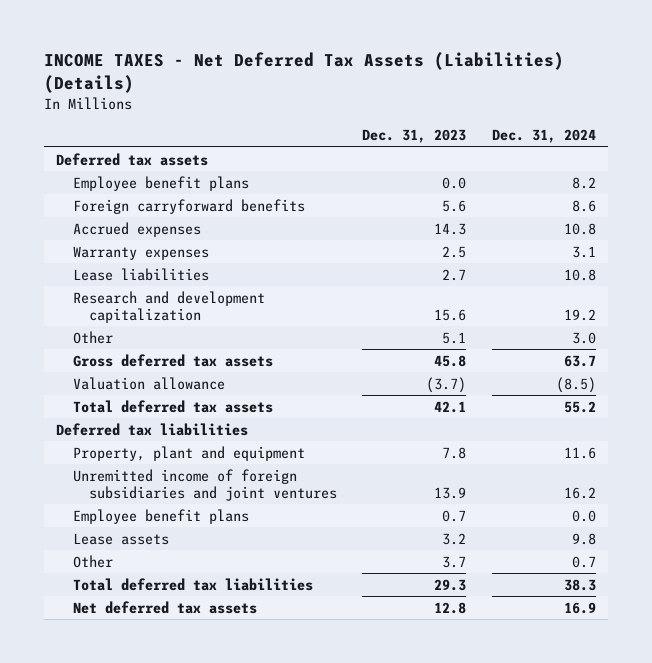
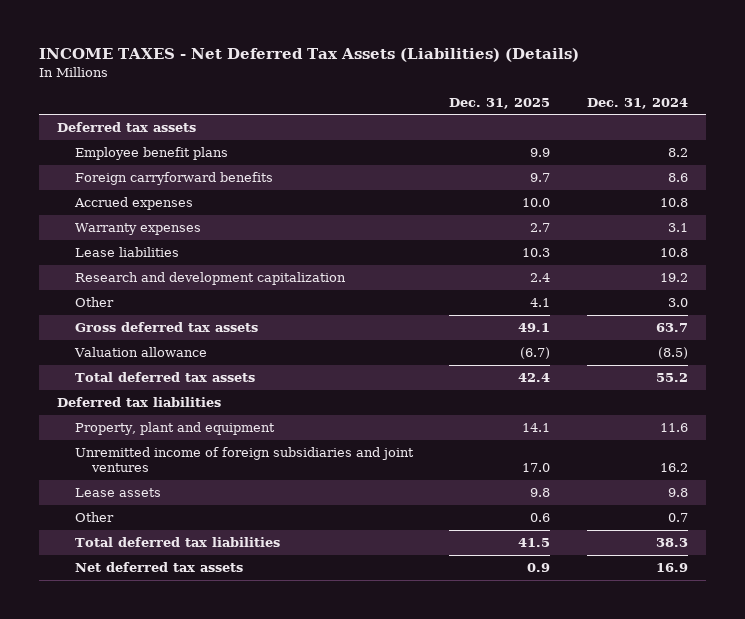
[362,128,467,143] Dec. 31, 2023 -> none
none -> [449,97,551,109] Dec. 31, 2025
[72,508,249,524] Employee benefit plans -> none

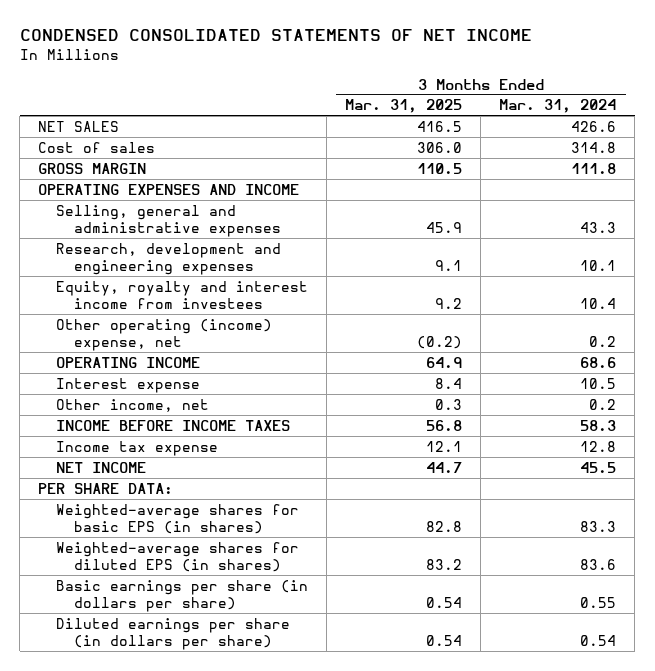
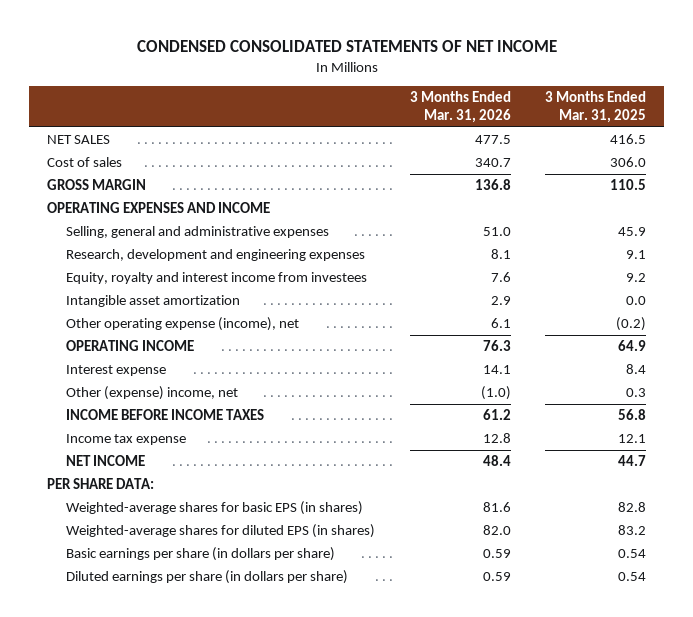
[499,99,617,114] Mar. 31, 2024 -> none
none -> [409,91,511,123] 3 Months Ended Mar. 31, 2026
none -> [66,295,241,308] Intangible asset amortization
[56,318,273,351] Other operating (income) expense, net -> [66,317,300,332] Other operating expense (income), net
[56,398,210,412] Other income, net -> [66,386,239,401] Other (expense) income, net

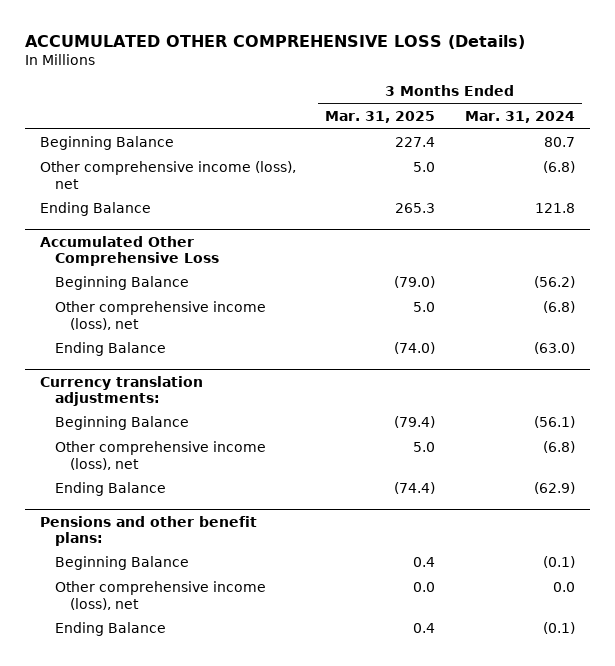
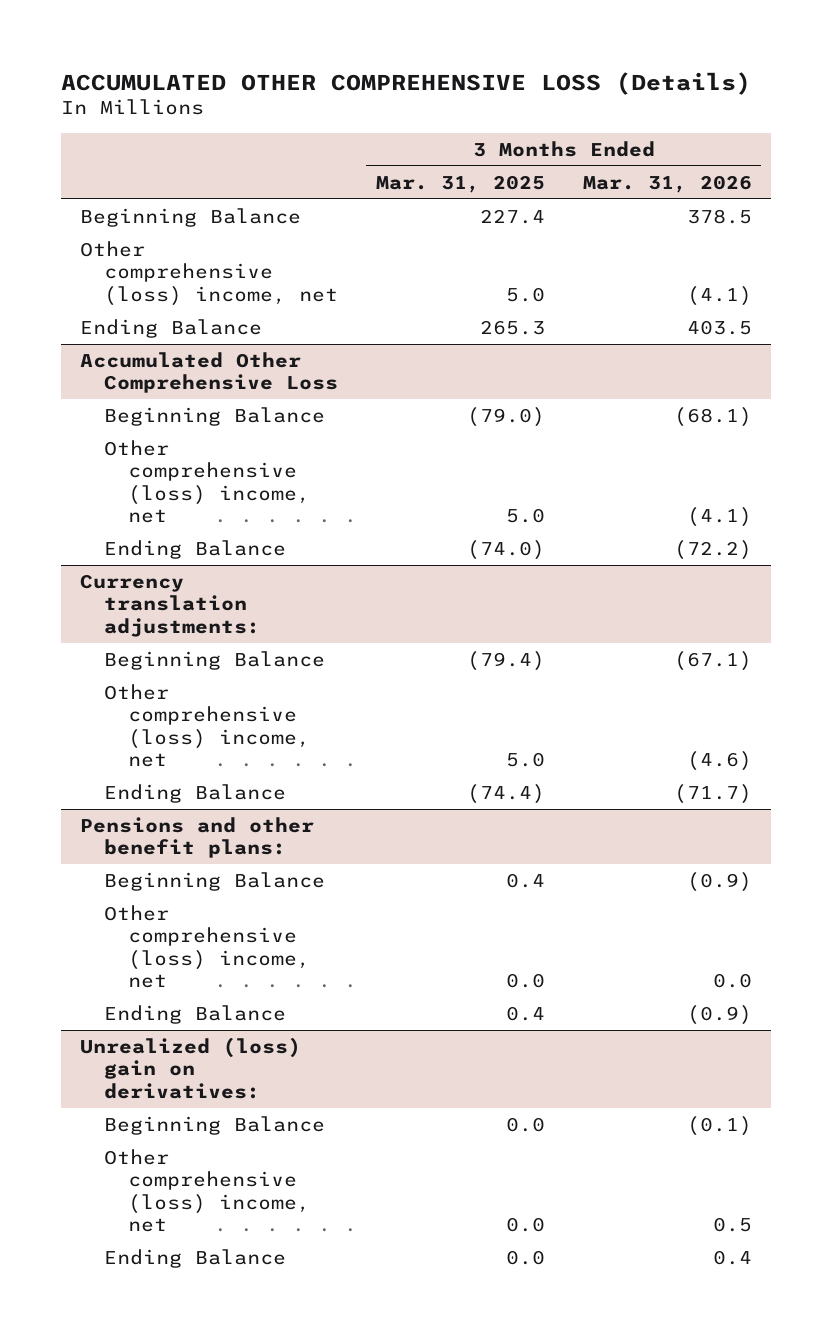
[464,111,575,124] Mar. 31, 2024 -> none
none -> [582,174,752,193] Mar. 31, 2026
[40,161,297,189] Other comprehensive income (loss), net -> [79,240,339,306] Other comprehensive (loss) income, net
[55,301,267,330] Other comprehensive income (loss), net -> [104,439,311,524] Other comprehensive (loss) income, net
[55,441,267,470] Other comprehensive income (loss), net -> [104,683,311,768] Other comprehensive (loss) income, net
[55,581,267,610] Other comprehensive income (loss), net -> [104,904,311,989] Other comprehensive (loss) income, net
none -> [79,1036,301,1099] Unrealized (loss) gain on derivatives:
none -> [104,1115,326,1135] Beginning Balance
none -> [104,1148,311,1233] Other comprehensive (loss) income, net
none -> [104,1248,287,1268] Ending Balance

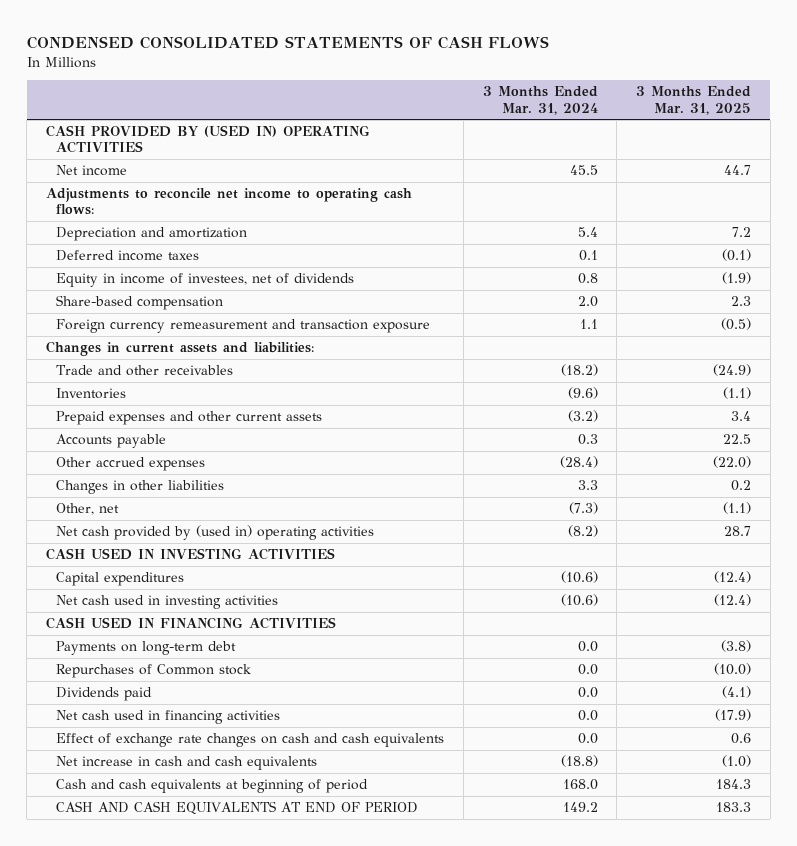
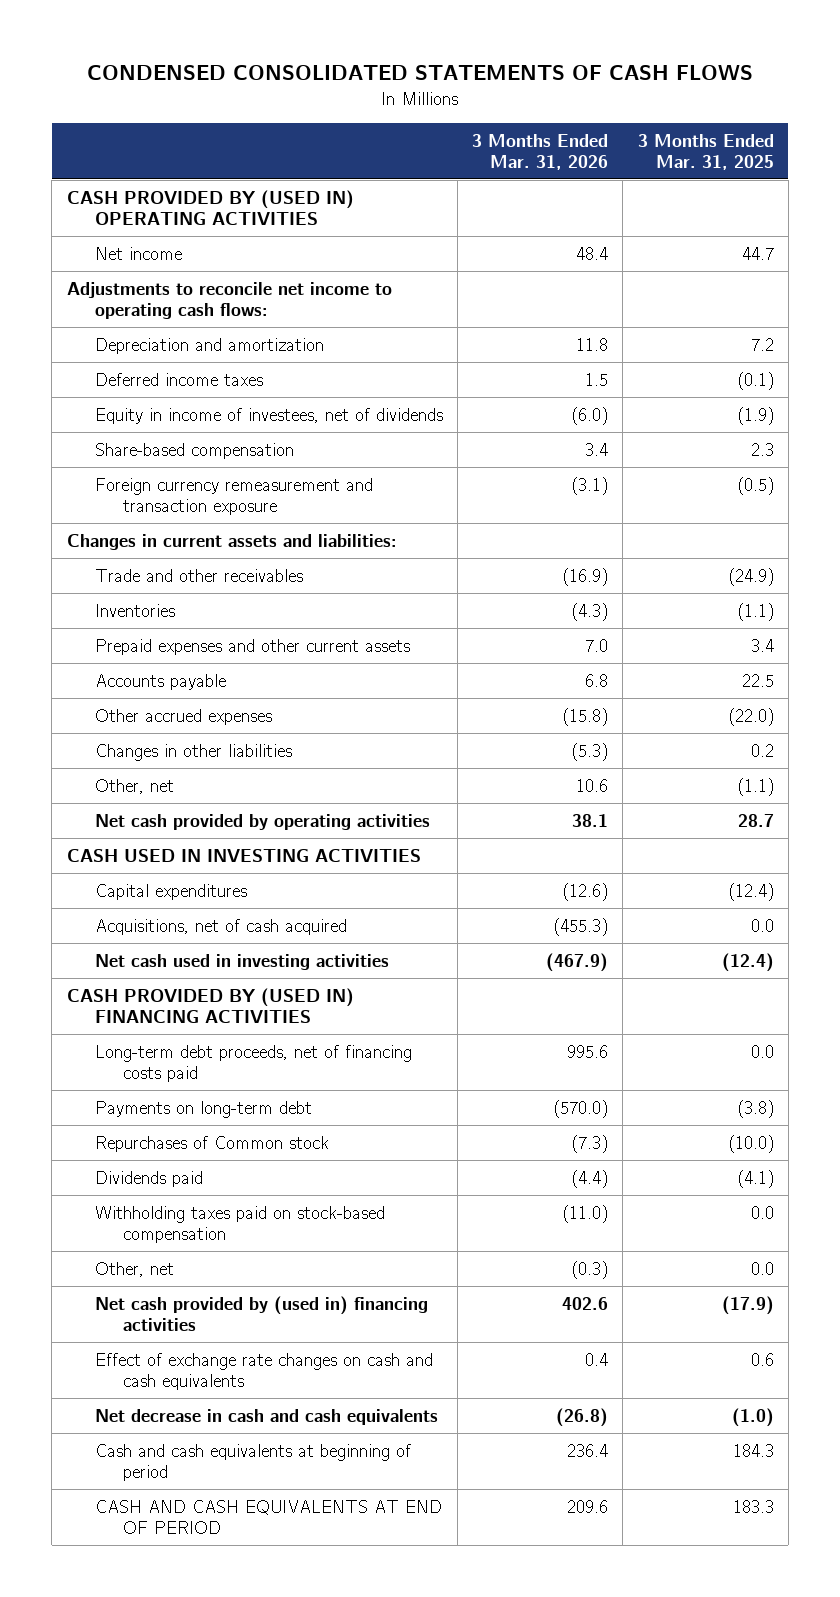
[482,86,598,115] 3 Months Ended Mar. 31, 2024 -> none
none -> [472,133,609,170] 3 Months Ended Mar. 31, 2026
[56,525,375,541] Net cash provided by (used in) operating activities -> [94,813,430,830] Net cash provided by operating activities
none -> [94,918,347,935] Acquisitions, net of cash acquired
[45,617,336,630] CASH USED IN FINANCING ACTIVITIES -> [66,987,354,1023] CASH PROVIDED BY (USED IN) FINANCING ACTIVITIES
none -> [94,1044,412,1082] Long-term debt proceeds, net of financing costs paid
none -> [94,1205,385,1243] Withholding taxes paid on stock-based compensation
none -> [94,1261,174,1277] Other, net
[56,710,281,725] Net cash used in financing activities -> [94,1295,428,1331] Net cash provided by (used in) financing activities
[56,756,318,771] Net increase in cash and cash equivalents -> [94,1408,438,1425] Net decrease in cash and cash equivalents

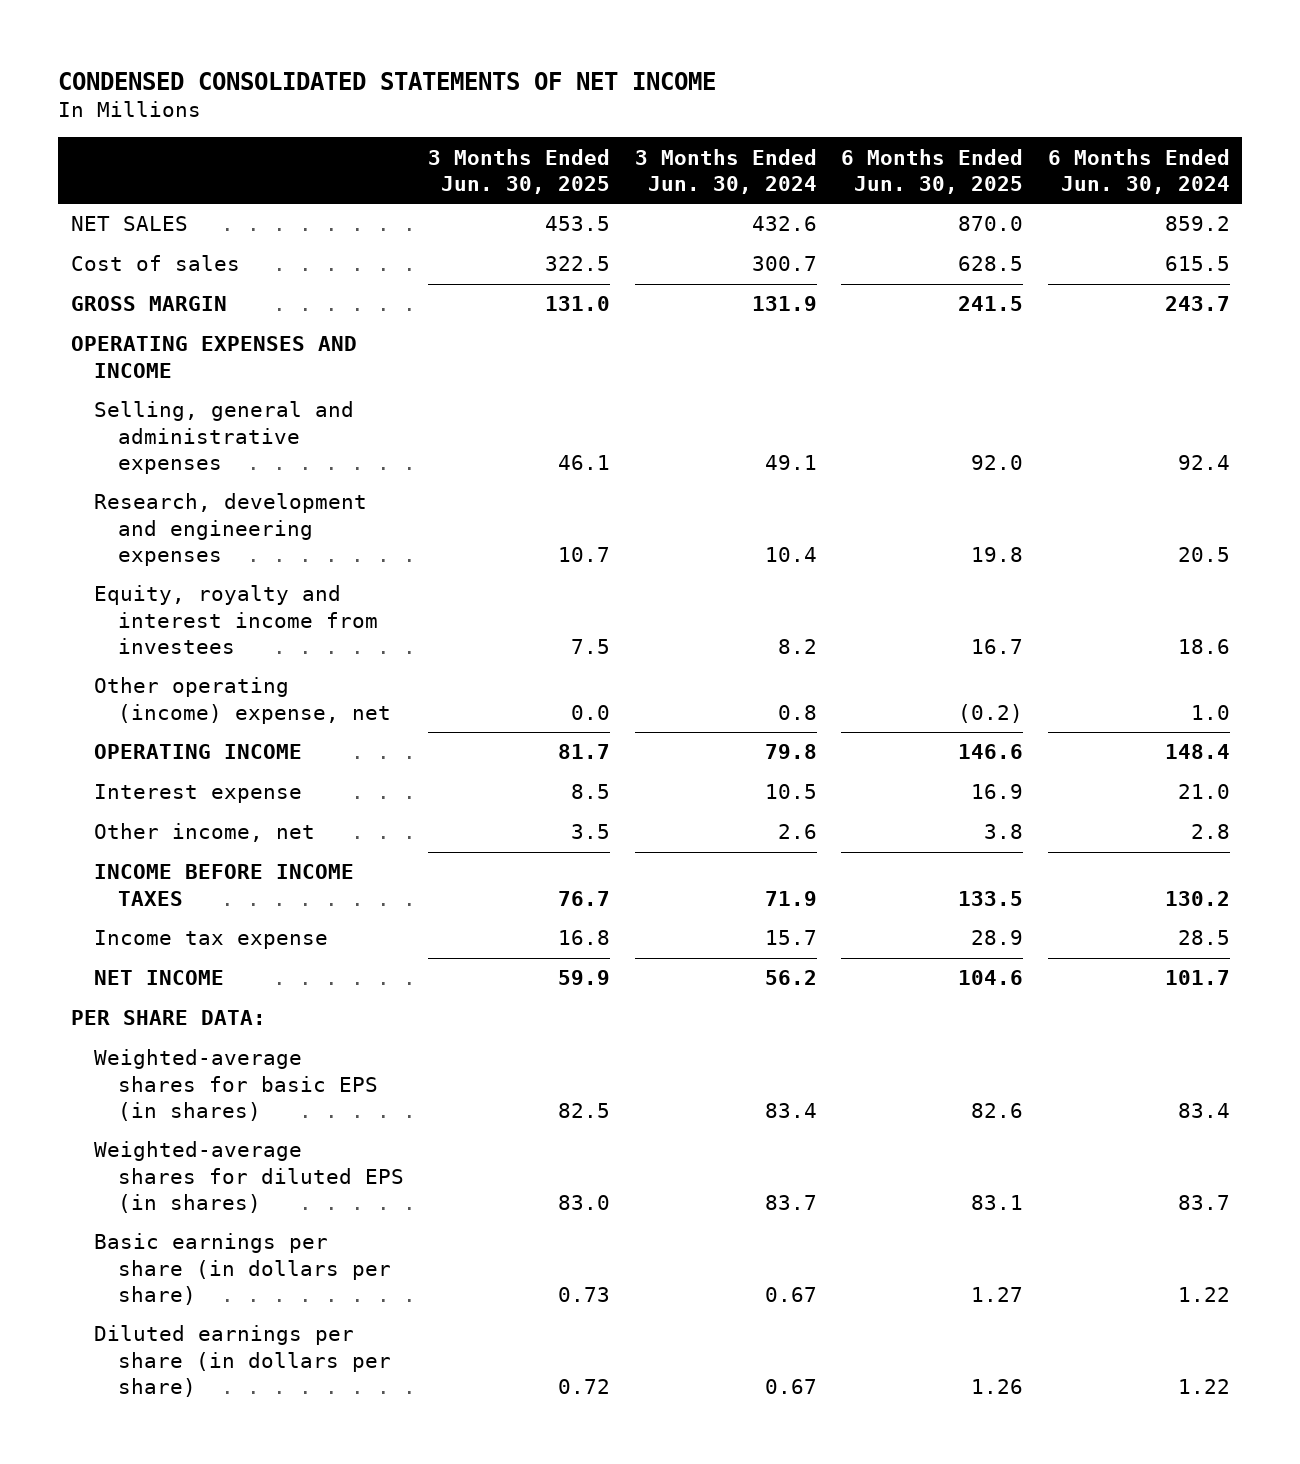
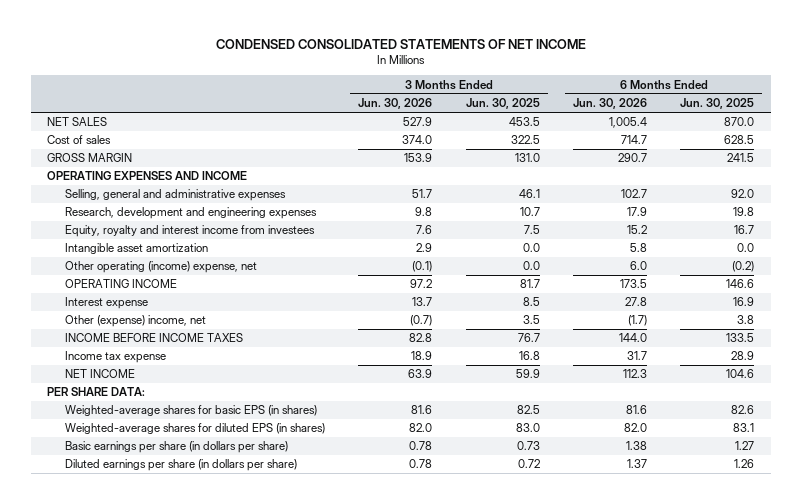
[634,148,817,194] 3 Months Ended Jun. 30, 2024 -> none
[1047,148,1230,194] 6 Months Ended Jun. 30, 2024 -> none
none -> [358,98,433,110] Jun. 30, 2026
none -> [572,98,647,110] Jun. 30, 2026
none -> [65,243,209,255] Intangible asset amortization
[94,823,316,843] Other income, net -> [65,315,207,328] Other (expense) income, net

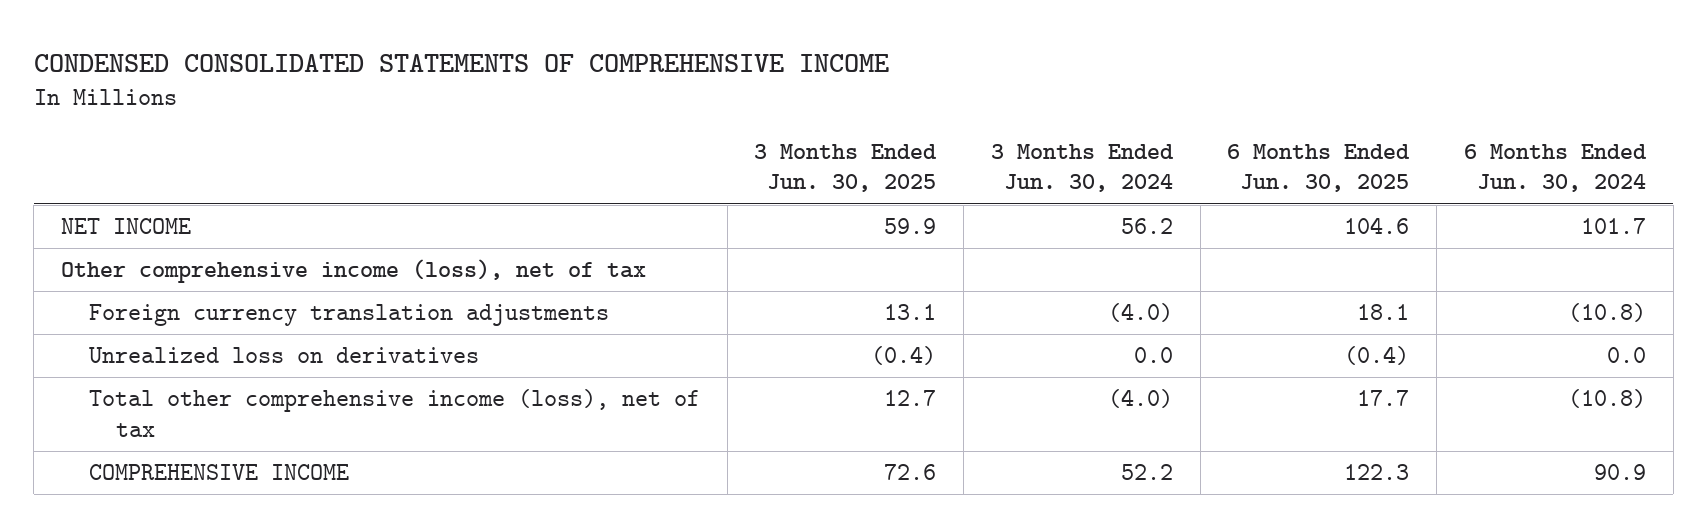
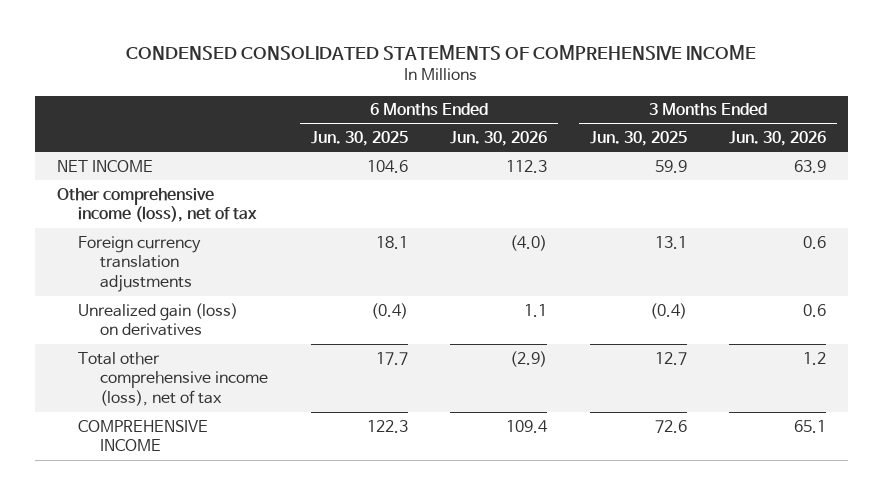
[990,143,1174,193] 3 Months Ended Jun. 30, 2024 -> none
[1464,143,1648,193] 6 Months Ended Jun. 30, 2024 -> none
none -> [450,131,548,147] Jun. 30, 2026
none -> [729,131,827,147] Jun. 30, 2026
[88,347,479,364] Unrealized loss on derivatives -> [78,302,239,337] Unrealized gain (loss) on derivatives

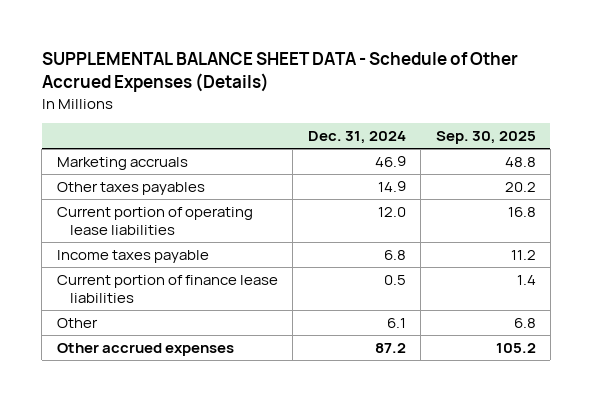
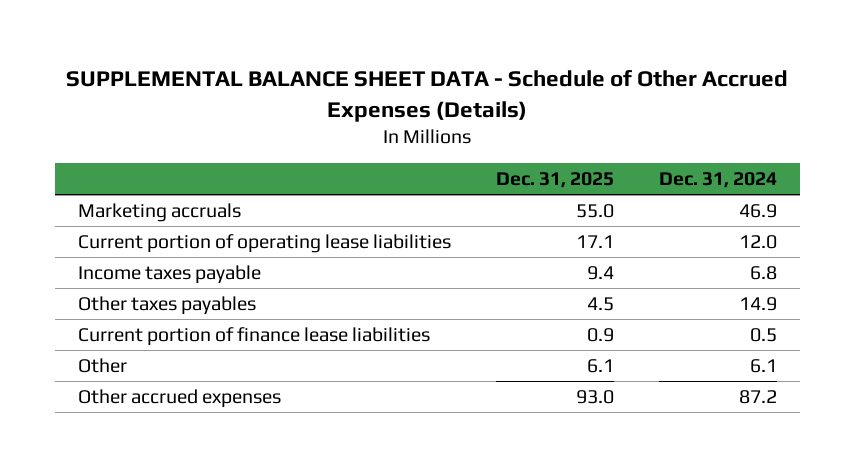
[435,131,536,145] Sep. 30, 2025 -> none
none -> [495,171,614,188] Dec. 31, 2025
[56,181,205,195] Other taxes payables -> [77,296,256,316] Other taxes payables

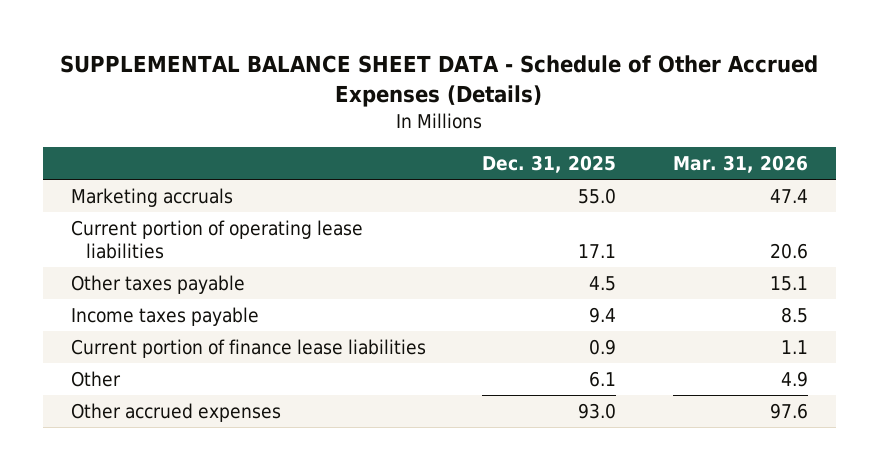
[659,171,778,188] Dec. 31, 2024 -> none
none -> [672,154,808,173] Mar. 31, 2026
none -> [70,275,245,295] Other taxes payable
[77,296,256,316] Other taxes payables -> none

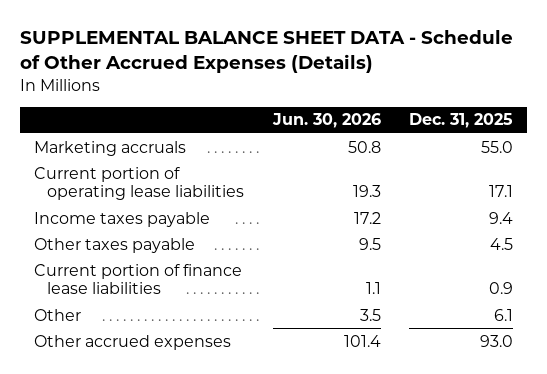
[672,154,808,173] Mar. 31, 2026 -> none
none -> [271,113,381,129] Jun. 30, 2026
[70,275,245,295] Other taxes payable -> [34,237,196,253] Other taxes payable

